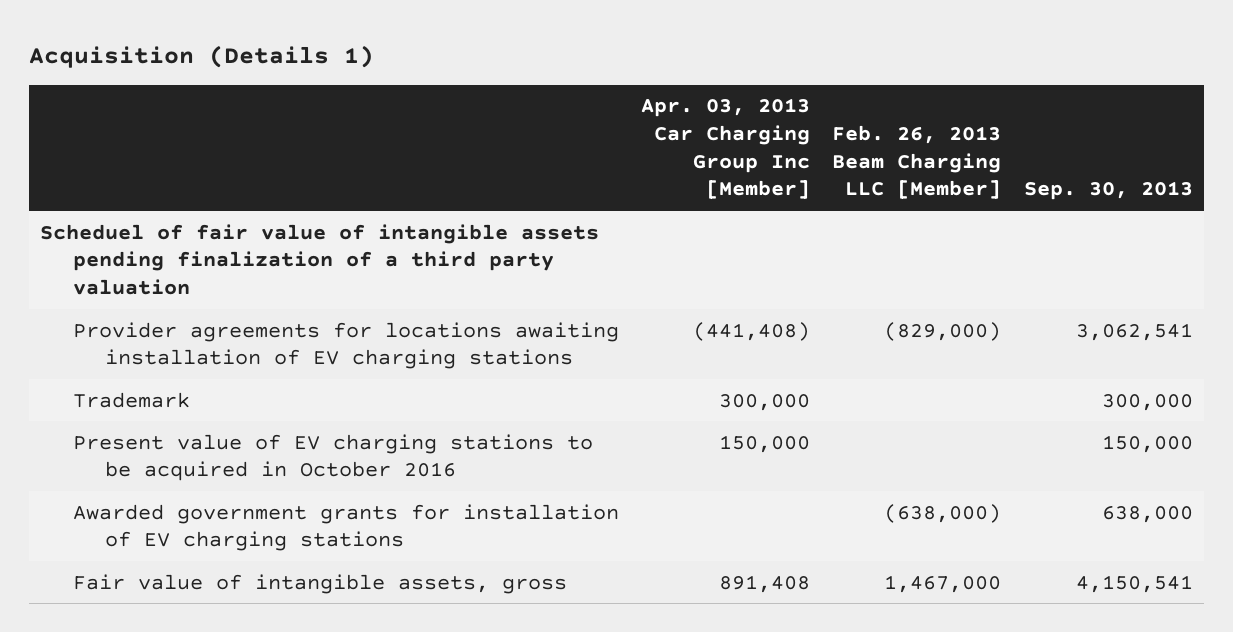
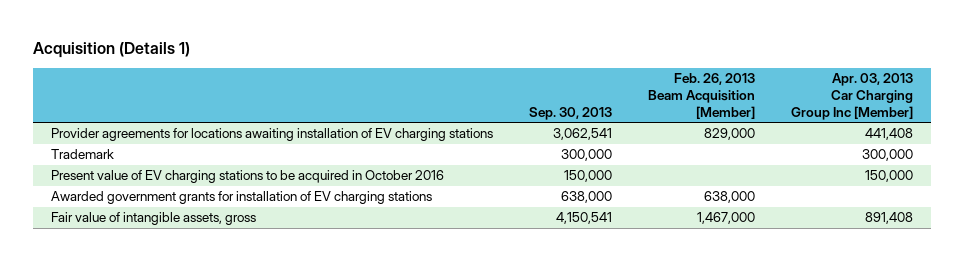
[832,125,1002,200] Feb. 26, 2013 Beam Charging LLC [Member] -> none
none -> [648,73,756,119] Feb. 26, 2013 Beam Acquisition [Member]
[40,223,600,296] Scheduel of fair value of intangible assets pending finalization of a third party valuation -> none
[693,321,811,341] (441,408) -> [865,128,914,141] 441,408

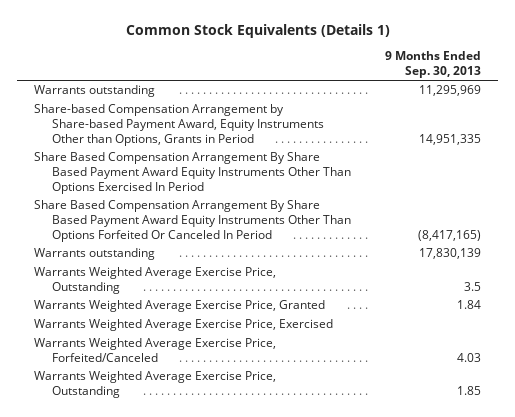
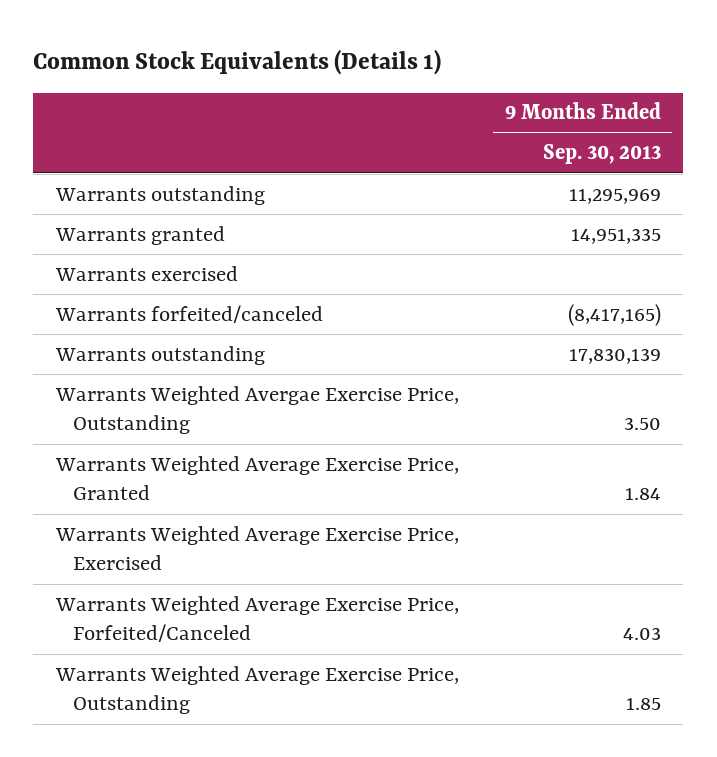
[34,104,324,146] Share-based Compensation Arrangement by Share-based Payment Award, Equity Instruments Other than Options, Grants in Period -> [54,225,225,245] Warrants granted
[34,152,351,194] Share Based Compensation Arrangement By Share Based Payment Award Equity Instruments Other Than Options Exercised In Period -> [54,265,238,281] Warrants exercised
[34,200,351,242] Share Based Compensation Arrangement By Share Based Payment Award Equity Instruments Other Than Options Forfeited Or Canceled In Period -> [54,304,323,323] Warrants forfeited/canceled
[34,267,277,295] Warrants Weighted Average Exercise Price, Outstanding -> [54,385,459,435] Warrants Weighted Avergae Exercise Price, Outstanding
[463,282,481,292] 3.5 -> [623,417,661,431] 3.50

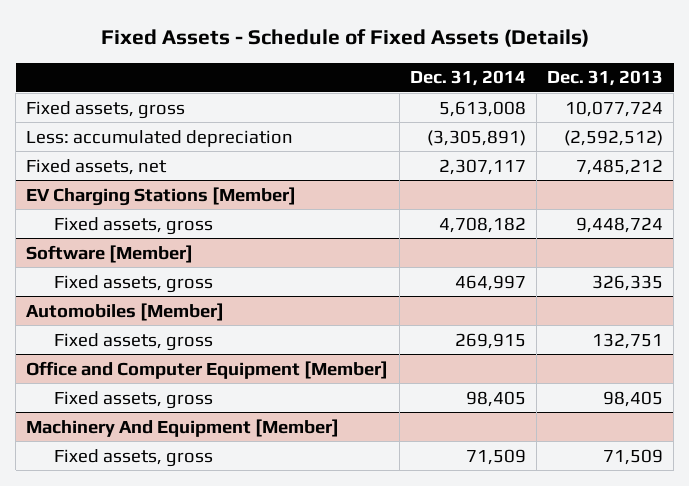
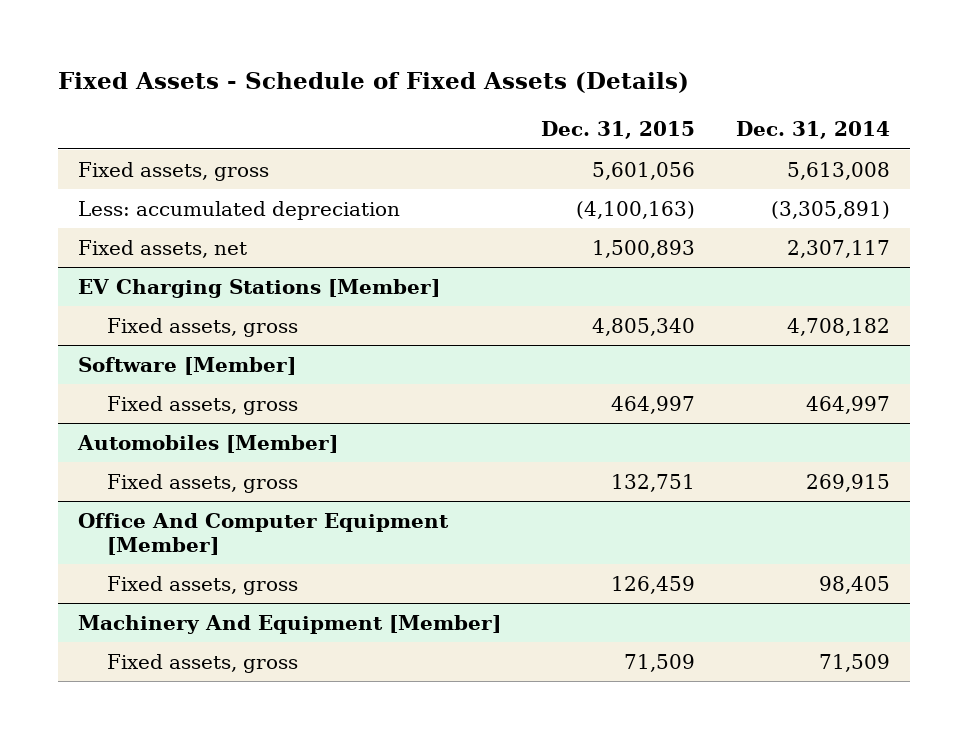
[546,70,663,87] Dec. 31, 2013 -> none
none -> [541,121,696,140] Dec. 31, 2015
[26,360,389,379] Office and Computer Equipment [Member] -> [78,513,450,555] Office And Computer Equipment [Member]

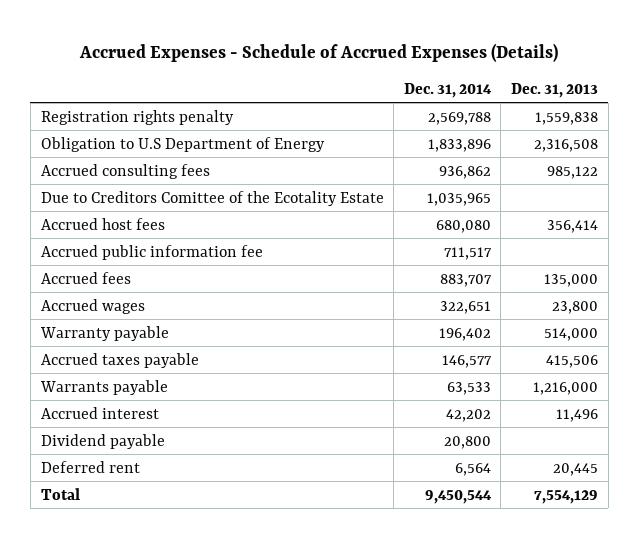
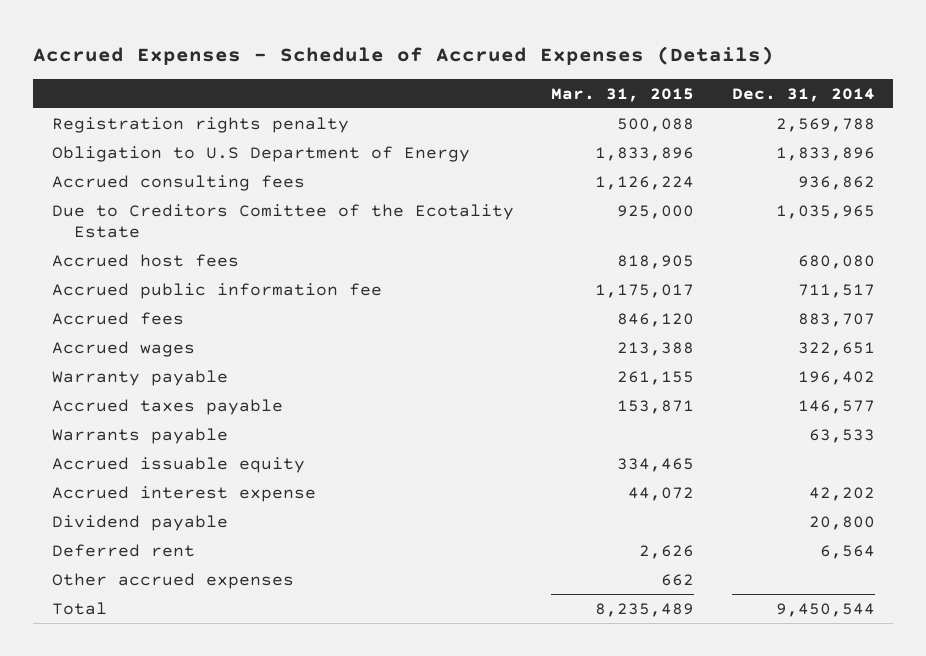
[510,82,598,98] Dec. 31, 2013 -> none
none -> [551,87,695,102] Mar. 31, 2015
none -> [51,456,305,473] Accrued issuable equity
[40,406,159,419] Accrued interest -> [51,485,316,502] Accrued interest expense
none -> [51,572,294,589] Other accrued expenses

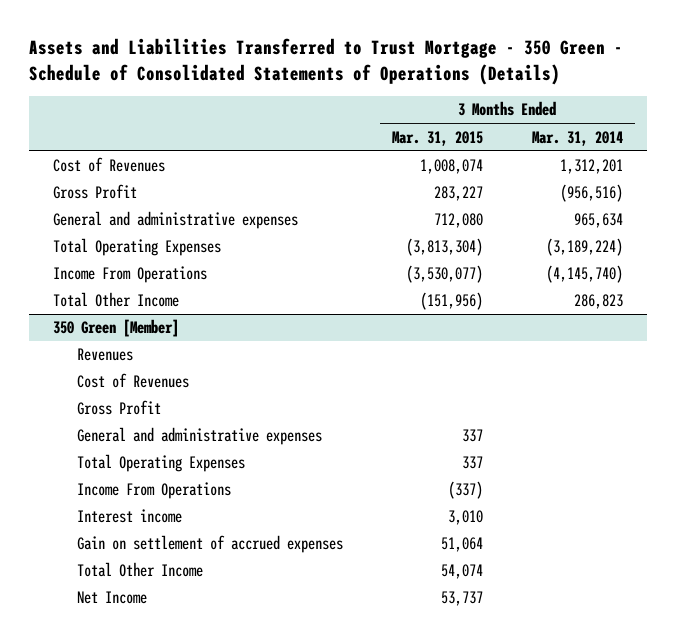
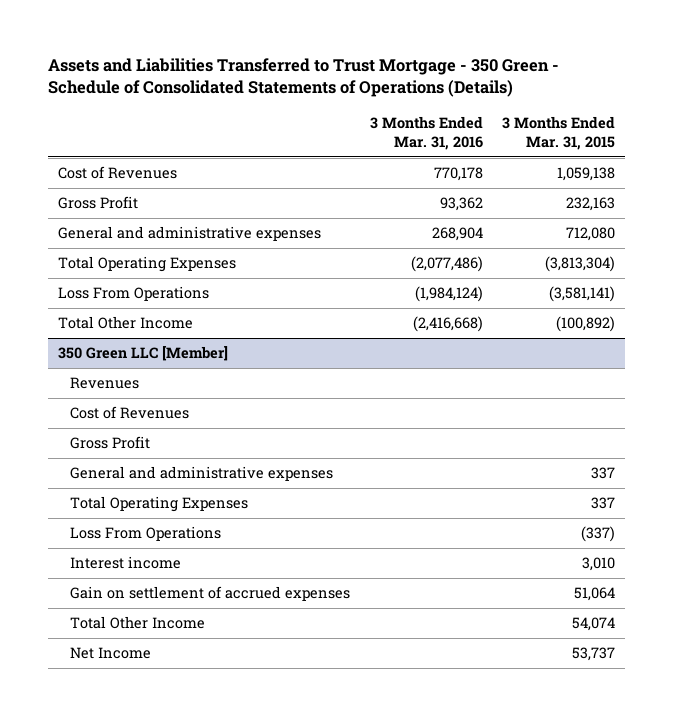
[531,130,623,146] Mar. 31, 2014 -> none
none -> [369,116,483,150] 3 Months Ended Mar. 31, 2016
[420,159,484,175] 1,008,074 -> [557,167,616,182] 1,059,138
[434,186,484,202] 283,227 -> [566,197,616,212] 232,163
[53,266,208,284] Income From Operations -> [58,286,210,302] Loss From Operations
[406,265,484,284] (3,530,077) -> [549,286,616,303] (3,581,141)
[420,292,484,311] (151,956) -> [556,316,616,333] (100,892)
[53,319,180,338] 350 Green [Member] -> [58,346,229,362] 350 Green LLC [Member]
[77,482,232,500] Income From Operations -> [70,526,222,542] Loss From Operations

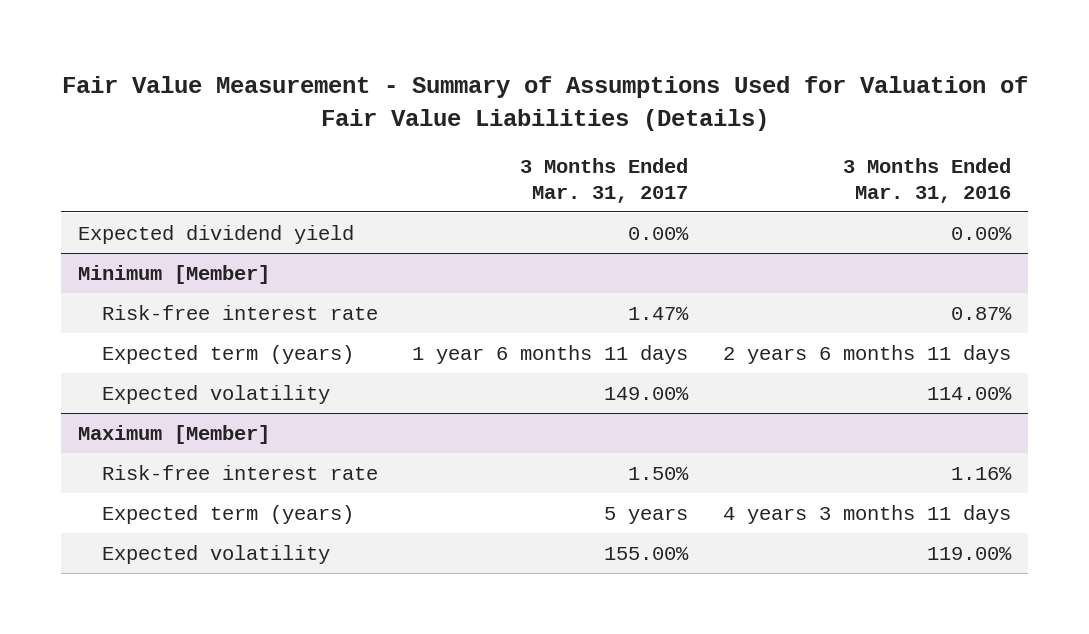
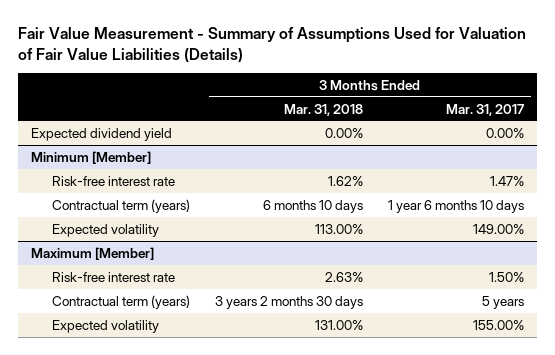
[842,157,1011,203] 3 Months Ended Mar. 31, 2016 -> none
none -> [284,103,364,116] Mar. 31, 2018
[101,344,354,364] Expected term (years) -> [51,198,190,213] Contractual term (years)
[412,344,689,364] 1 year 6 months 11 days -> [388,199,525,213] 1 year 6 months 10 days
[101,504,354,524] Expected term (years) -> [51,294,190,309] Contractual term (years)

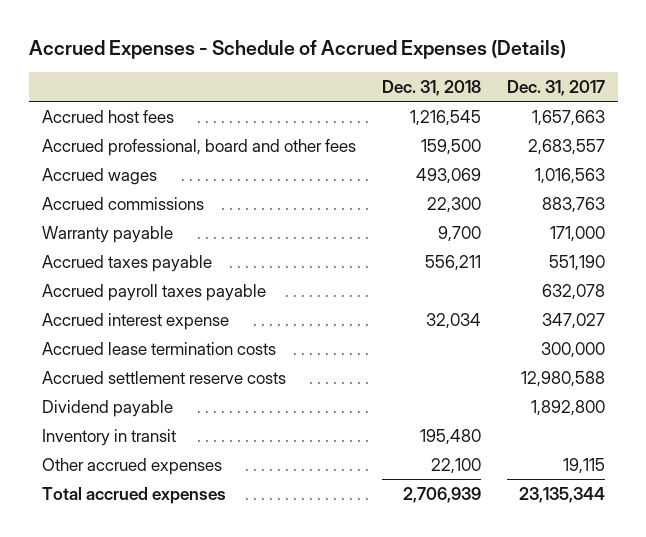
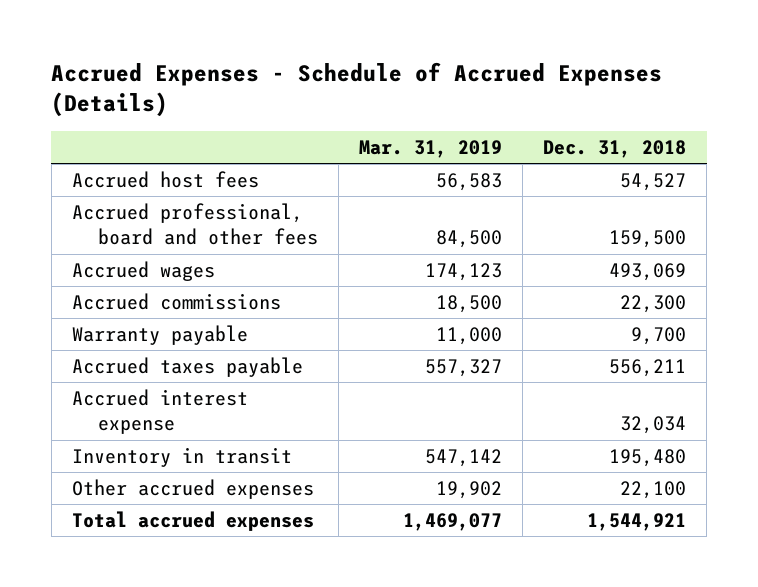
[506,80,605,97] Dec. 31, 2017 -> none
none -> [359,139,503,158] Mar. 31, 2019
[409,109,481,126] 1,216,545 -> [620,173,687,192] 54,527
[41,283,266,301] Accrued payroll taxes payable -> none
[41,341,276,355] Accrued lease termination costs -> none
[41,370,286,384] Accrued settlement reserve costs -> none
[41,399,173,417] Dividend payable -> none
[402,486,481,503] 2,706,939 -> [587,513,687,532] 1,544,921

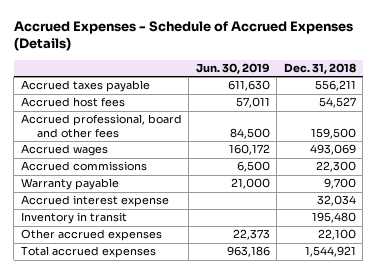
[359,139,503,158] Mar. 31, 2019 -> none
none -> [195,63,270,75] Jun. 30, 2019
[71,357,303,378] Accrued taxes payable -> [20,80,150,93] Accrued taxes payable

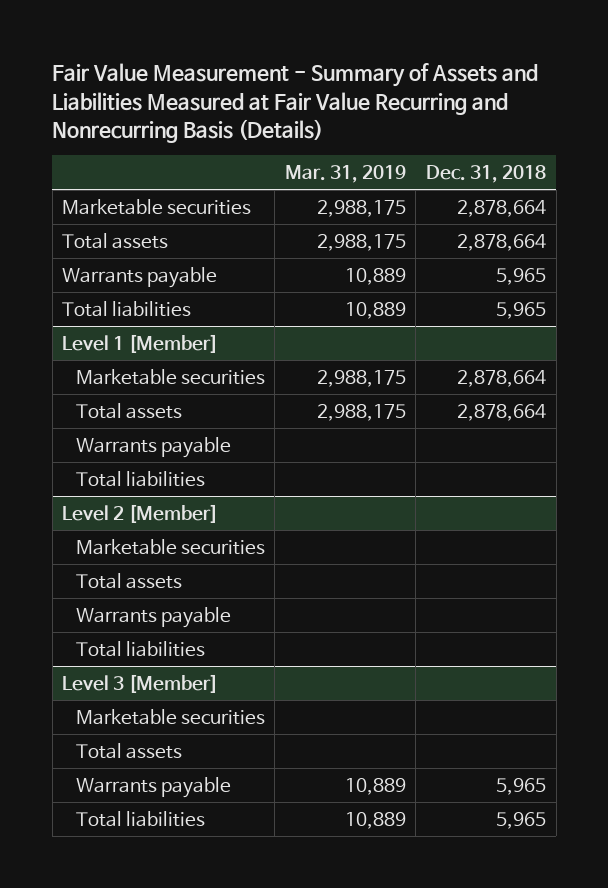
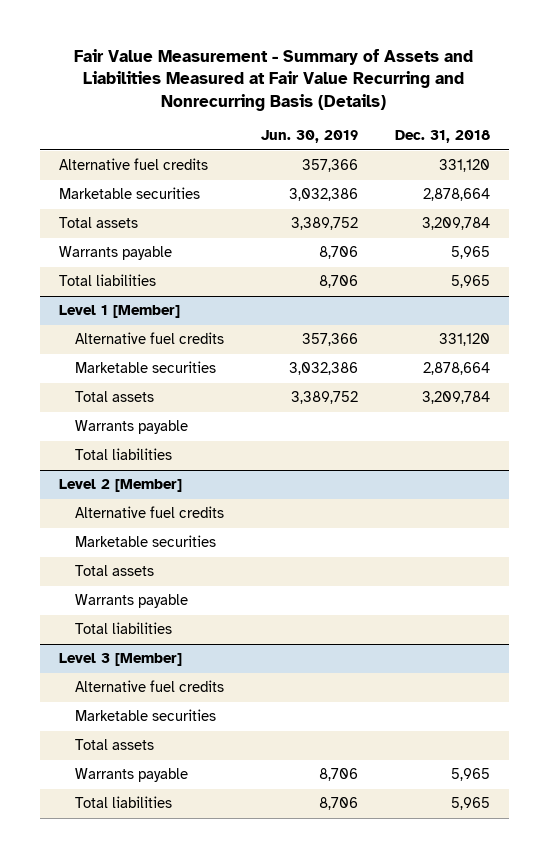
[284,164,406,183] Mar. 31, 2019 -> none
none -> [261,130,359,144] Jun. 30, 2019
none -> [58,158,208,171] Alternative fuel credits
[456,233,546,251] 2,878,664 -> [422,217,491,231] 3,209,784
none -> [75,332,225,345] Alternative fuel credits
[456,403,546,421] 2,878,664 -> [422,391,491,405] 3,209,784
none -> [75,506,225,519] Alternative fuel credits
none -> [75,680,225,693] Alternative fuel credits

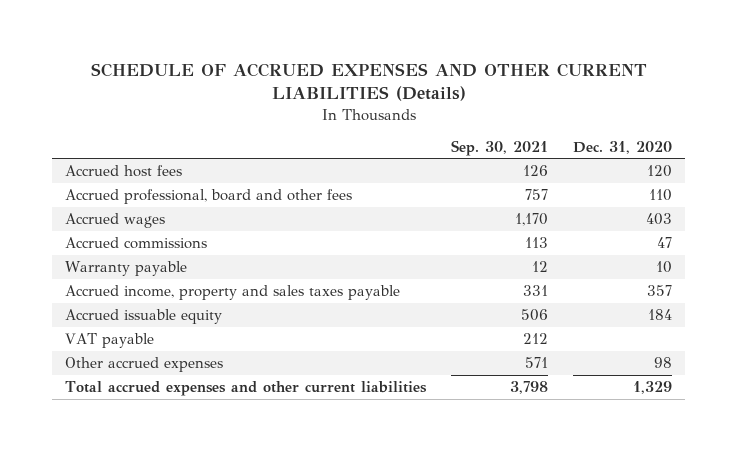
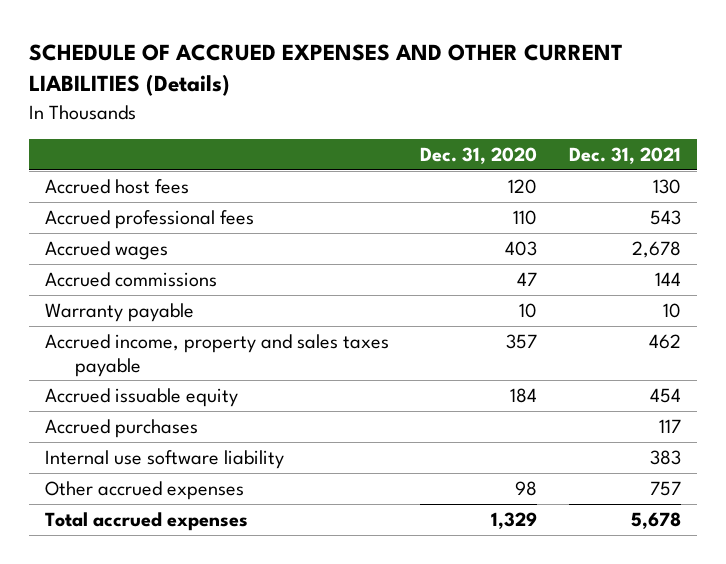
[451,139,549,156] Sep. 30, 2021 -> none
none -> [569,146,682,164] Dec. 31, 2021
[64,188,352,204] Accrued professional, board and other fees -> [44,209,254,229] Accrued professional fees
[64,332,154,348] VAT payable -> none
none -> [44,418,198,438] Accrued purchases
none -> [44,449,284,469] Internal use software liability
[64,380,427,396] Total accrued expenses and other current liabilities -> [44,511,248,531] Total accrued expenses

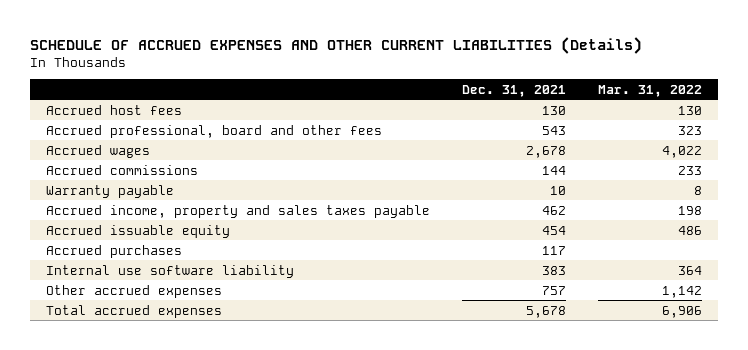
[420,146,538,164] Dec. 31, 2020 -> none
none -> [597,84,702,97] Mar. 31, 2022
[44,209,254,229] Accrued professional fees -> [46,124,383,138] Accrued professional, board and other fees

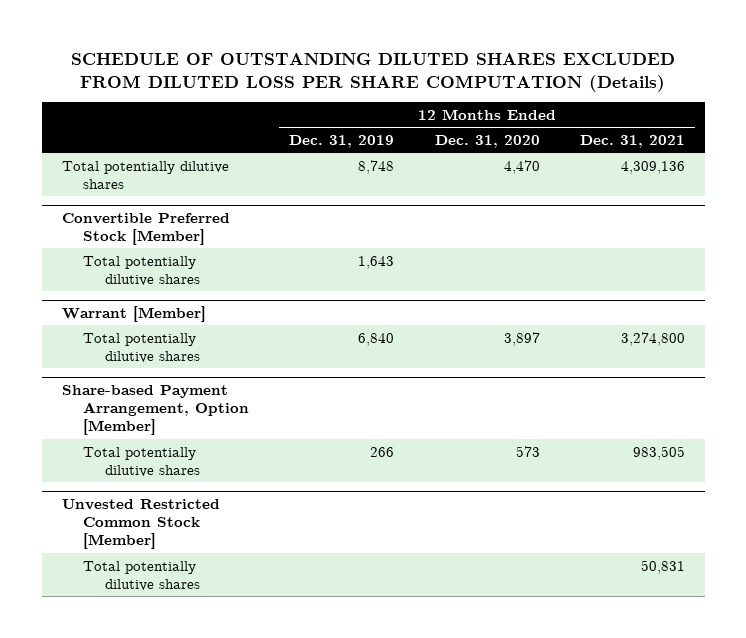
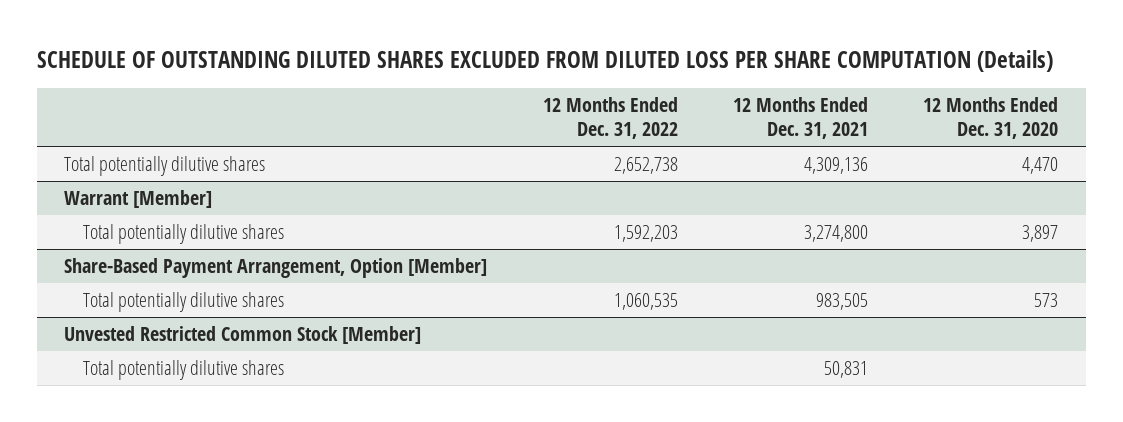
[289,134,395,148] Dec. 31, 2019 -> none
none -> [542,97,678,140] 12 Months Ended Dec. 31, 2022
[61,212,230,246] Convertible Preferred Stock [Member] -> none
[83,255,200,286] Total potentially dilutive shares -> none
[61,384,250,436] Share-based Payment Arrangement, Option [Member] -> [64,258,488,279] Share-Based Payment Arrangement, Option [Member]

